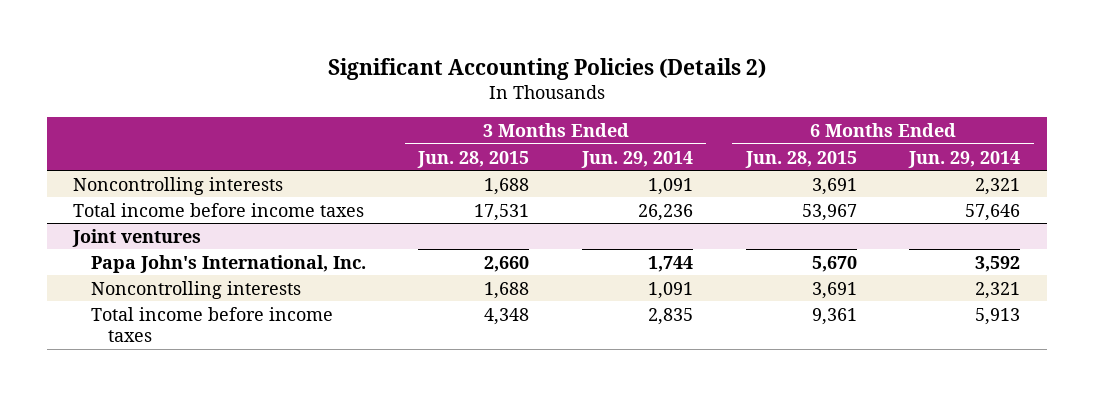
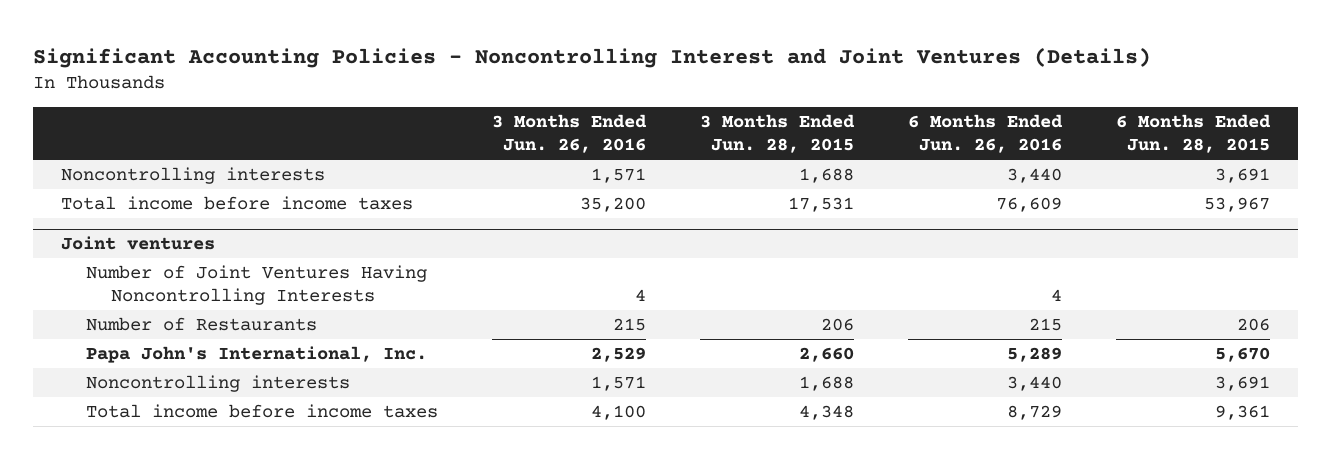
[327,57,766,80] Significant Accounting Policies (Details 2) -> [33,46,1152,68] Significant Accounting Policies - Noncontrolling Interest and Joint Ventures (Details)
[580,150,693,168] Jun. 29, 2014 -> none
[908,150,1021,168] Jun. 29, 2014 -> none
none -> [491,114,647,153] 3 Months Ended Jun. 26, 2016
none -> [908,114,1064,153] 6 Months Ended Jun. 26, 2016
none -> [85,265,427,305] Number of Joint Ventures Having Noncontrolling Interests
none -> [85,317,317,332] Number of Restaurants

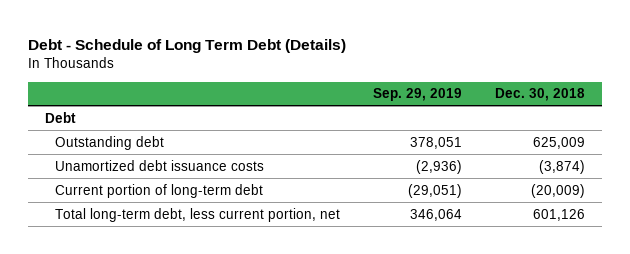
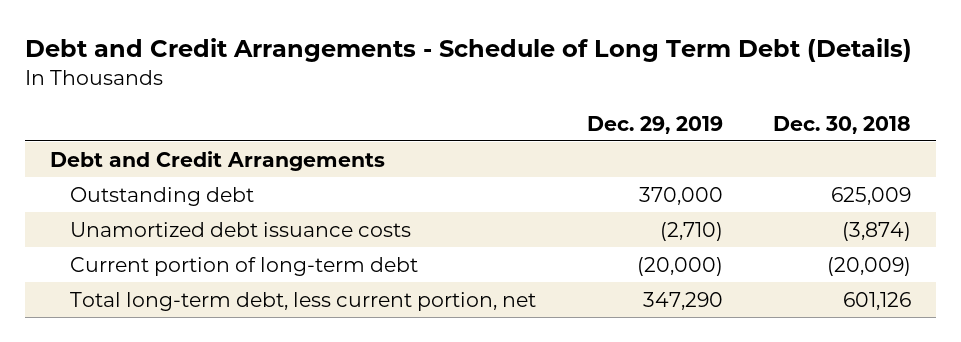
[28,38,347,53] Debt - Schedule of Long Term Debt (Details) -> [24,38,912,63] Debt and Credit Arrangements - Schedule of Long Term Debt (Details)
[373,88,463,102] Sep. 29, 2019 -> none
none -> [586,115,723,134] Dec. 29, 2019
[45,111,77,123] Debt -> [50,150,386,171] Debt and Credit Arrangements

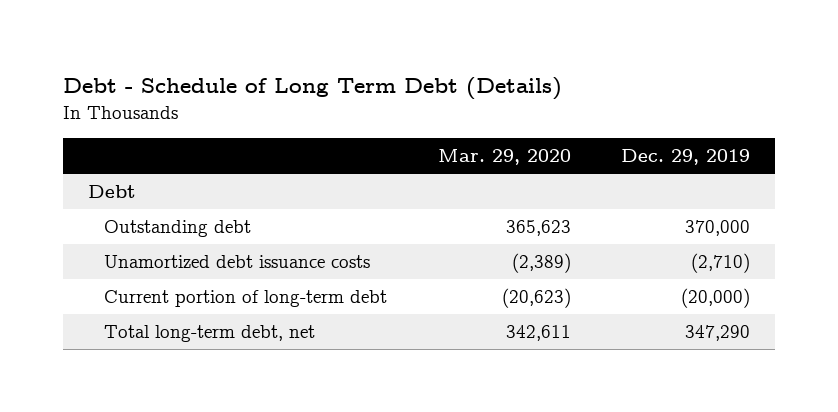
[24,38,912,63] Debt and Credit Arrangements - Schedule of Long Term Debt (Details) -> [62,76,562,100] Debt - Schedule of Long Term Debt (Details)
[772,115,911,134] Dec. 30, 2018 -> none
none -> [437,149,571,166] Mar. 29, 2020
[50,150,386,171] Debt and Credit Arrangements -> [87,185,136,199] Debt
[70,291,537,311] Total long-term debt, less current portion, net -> [104,325,316,343] Total long-term debt, net

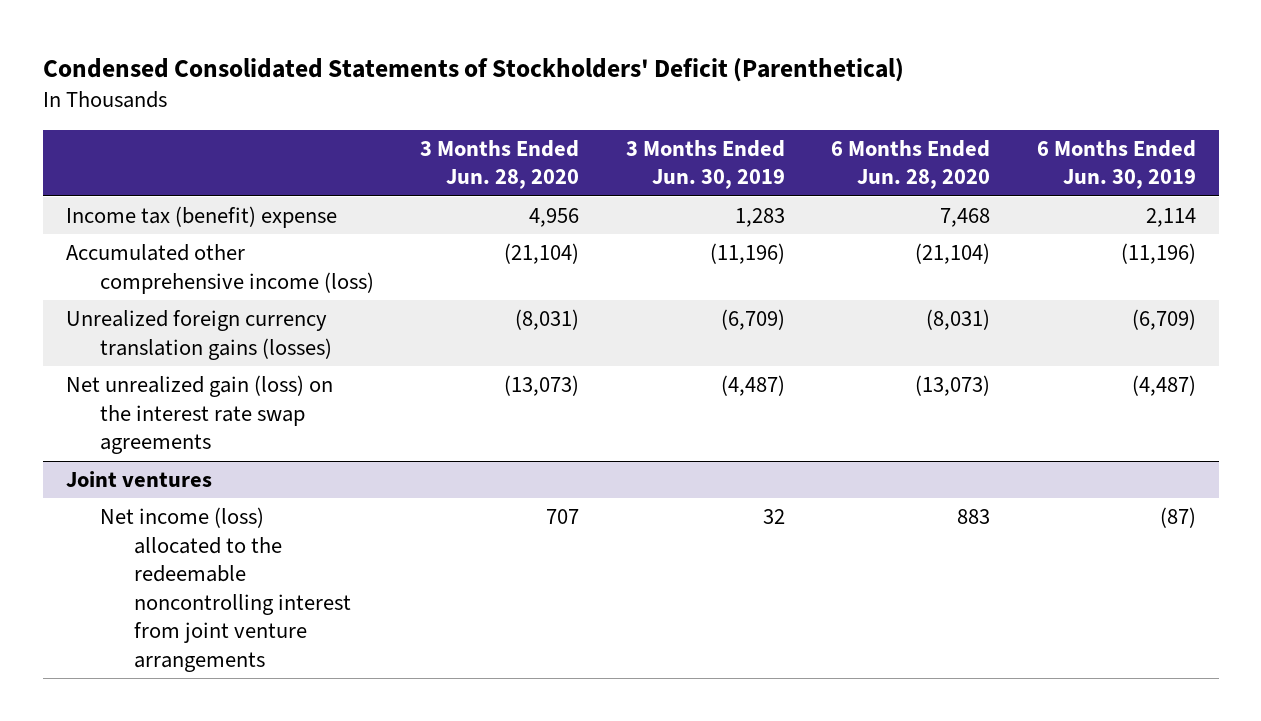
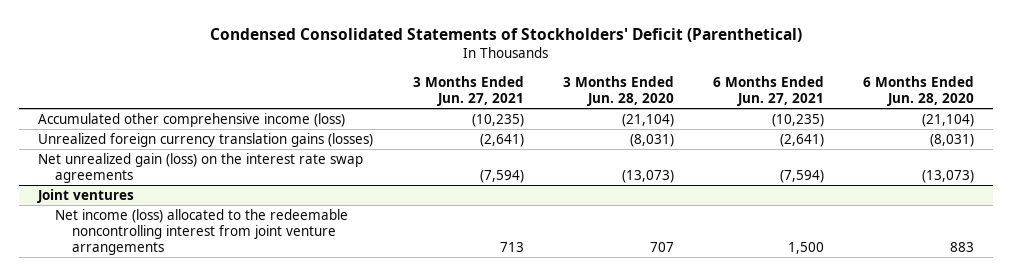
[625,139,785,190] 3 Months Ended Jun. 30, 2019 -> none
[1036,139,1196,190] 6 Months Ended Jun. 30, 2019 -> none
none -> [412,75,524,107] 3 Months Ended Jun. 27, 2021
none -> [712,75,824,107] 6 Months Ended Jun. 27, 2021
[65,206,337,229] Income tax (benefit) expense -> none

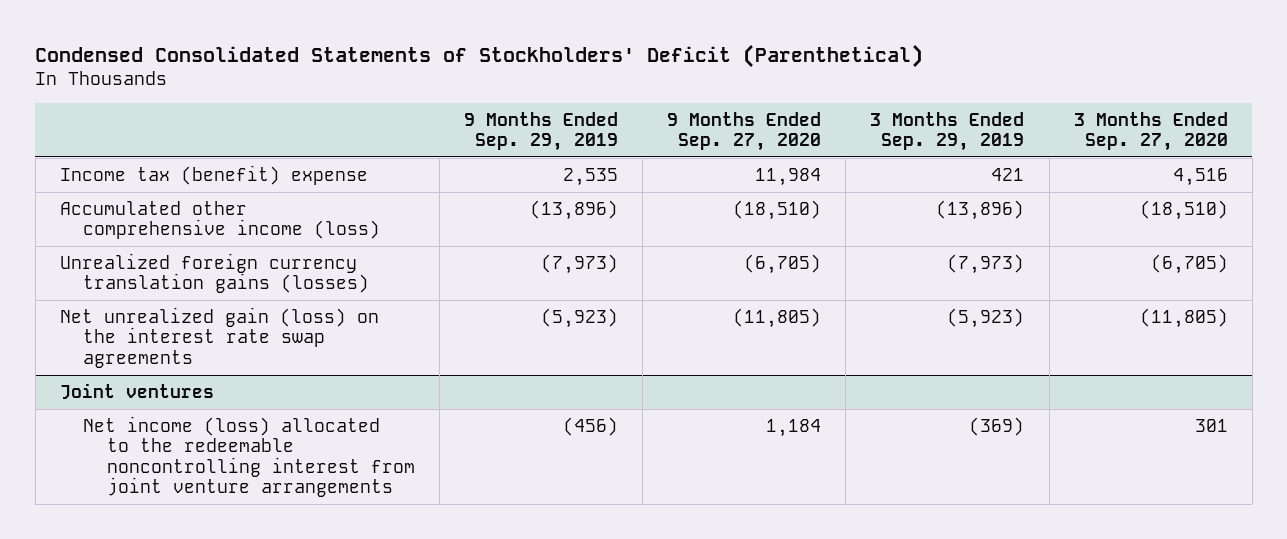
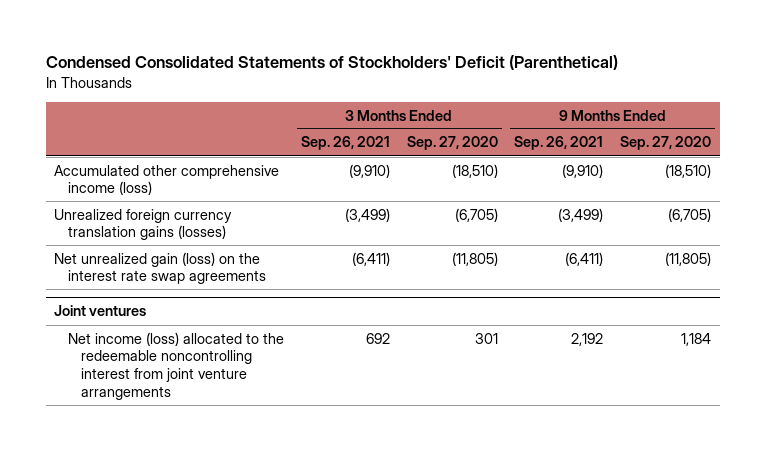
[464,111,619,151] 9 Months Ended Sep. 29, 2019 -> none
[870,111,1025,151] 3 Months Ended Sep. 29, 2019 -> none
none -> [300,136,390,151] Sep. 26, 2021
none -> [514,136,604,151] Sep. 26, 2021
[59,165,368,186] Income tax (benefit) expense -> none

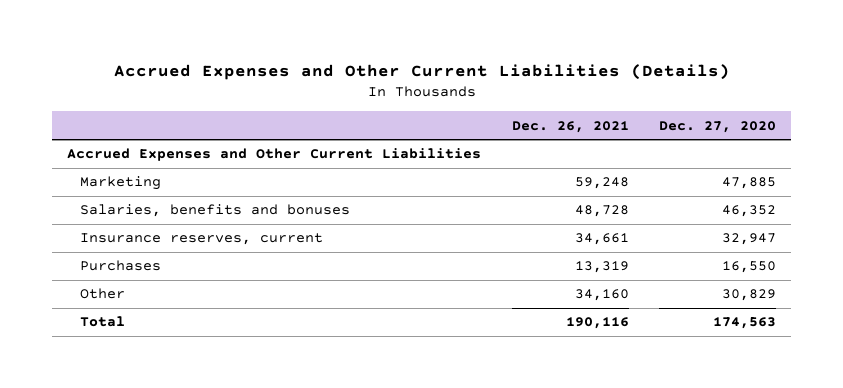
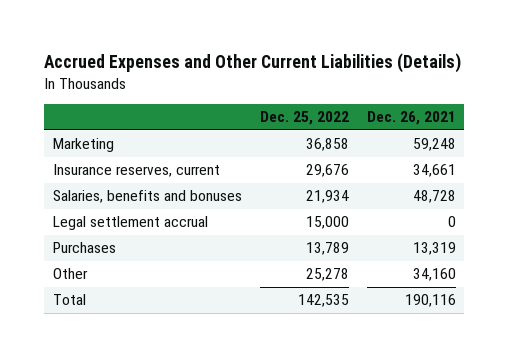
[659,120,777,133] Dec. 27, 2020 -> none
none -> [259,111,349,126] Dec. 25, 2022
[67,148,482,162] Accrued Expenses and Other Current Liabilities -> none
[79,204,350,218] Salaries, benefits and bonuses -> [53,190,243,204] Salaries, benefits and bonuses
none -> [53,216,209,231] Legal settlement accrual

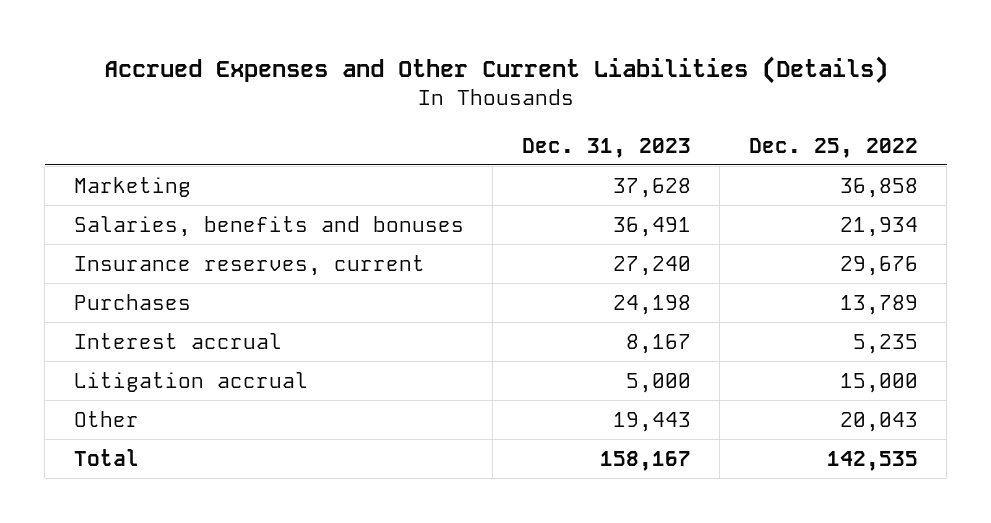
[366,111,456,126] Dec. 26, 2021 -> none
none -> [521,137,691,158] Dec. 31, 2023
[53,216,209,231] Legal settlement accrual -> none
[53,164,221,178] Insurance reserves, current -> [73,254,425,276] Insurance reserves, current
none -> [73,332,282,349] Interest accrual
none -> [73,371,308,392] Litigation accrual
[305,268,349,282] 25,278 -> [839,411,918,432] 20,043

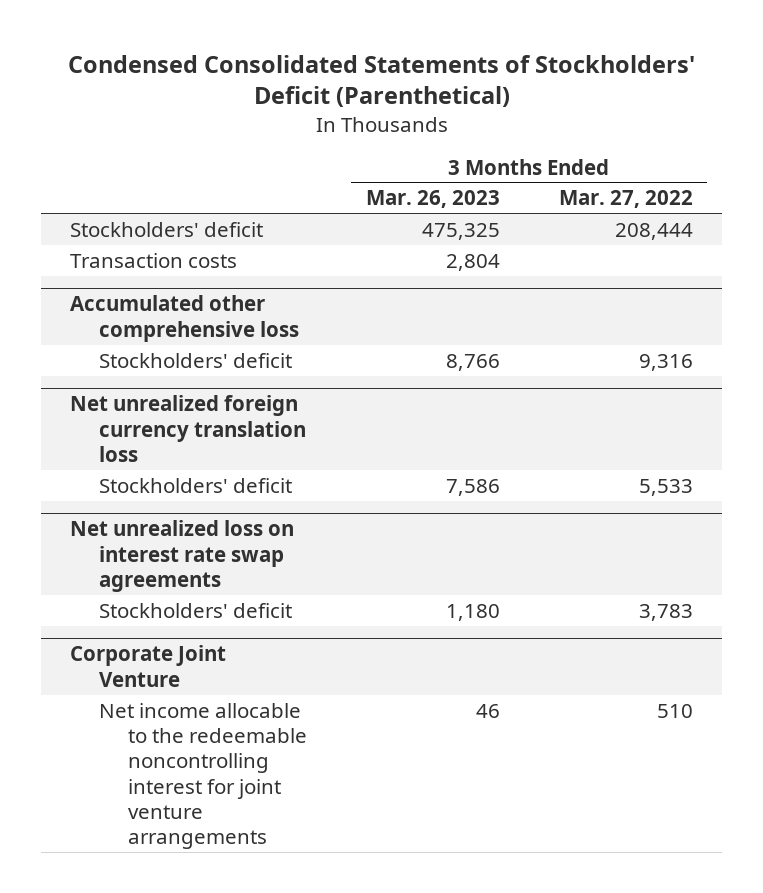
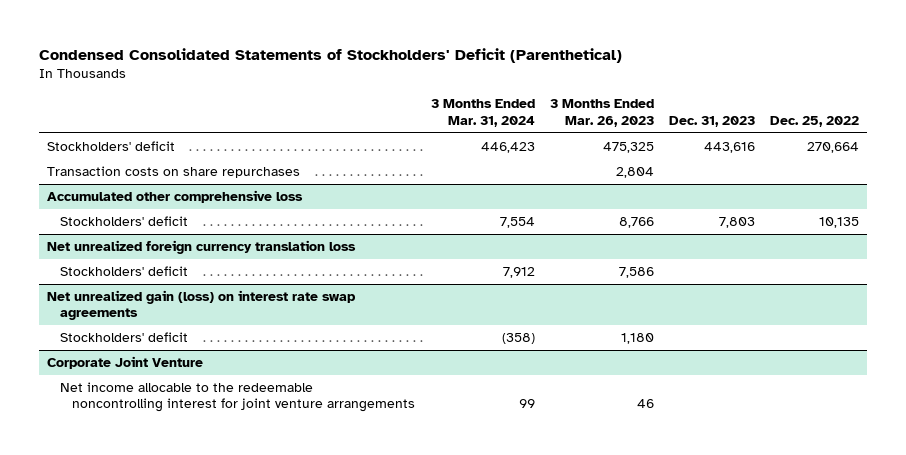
[558,190,693,209] Mar. 27, 2022 -> none
none -> [430,99,535,127] 3 Months Ended Mar. 31, 2024
none -> [668,115,755,127] Dec. 31, 2023
none -> [770,115,860,127] Dec. 25, 2022
[70,252,238,268] Transaction costs -> [46,166,300,179] Transaction costs on share repurchases
[70,520,295,592] Net unrealized loss on interest rate swap agreements -> [46,290,356,321] Net unrealized gain (loss) on interest rate swap agreements

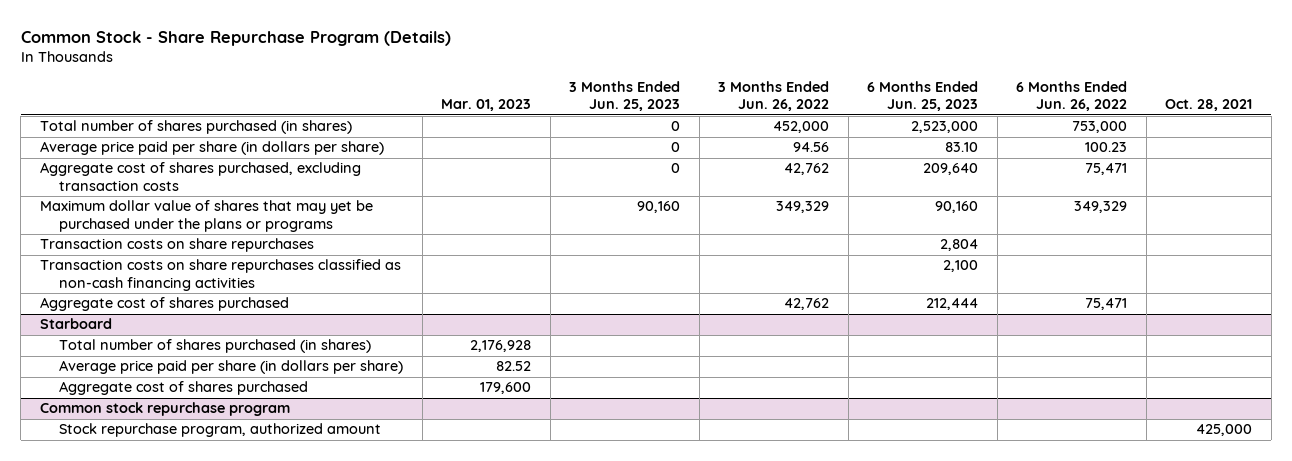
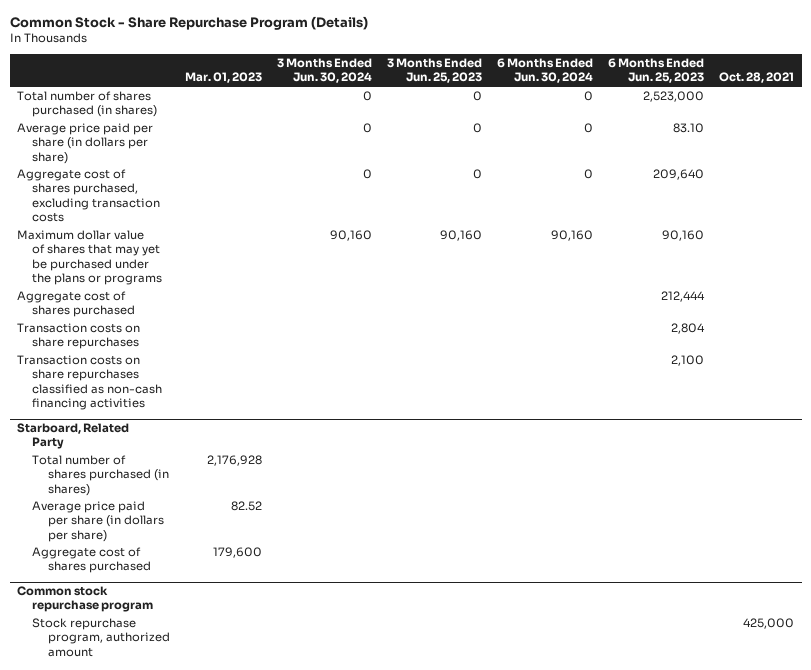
[718,80,830,112] 3 Months Ended Jun. 26, 2022 -> none
[1016,80,1128,112] 6 Months Ended Jun. 26, 2022 -> none
none -> [276,58,372,84] 3 Months Ended Jun. 30, 2024
none -> [497,58,594,84] 6 Months Ended Jun. 30, 2024
[39,297,289,312] Aggregate cost of shares purchased -> [17,291,136,318] Aggregate cost of shares purchased
[39,318,112,330] Starboard -> none
none -> [17,423,130,450] Starboard, Related Party

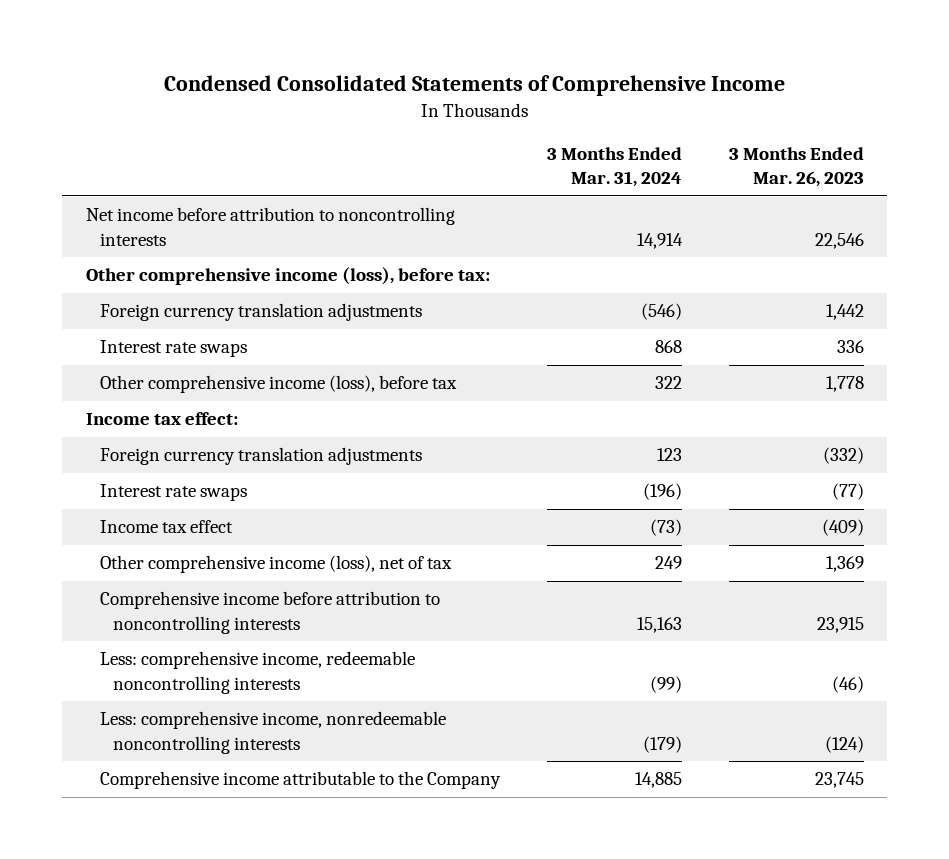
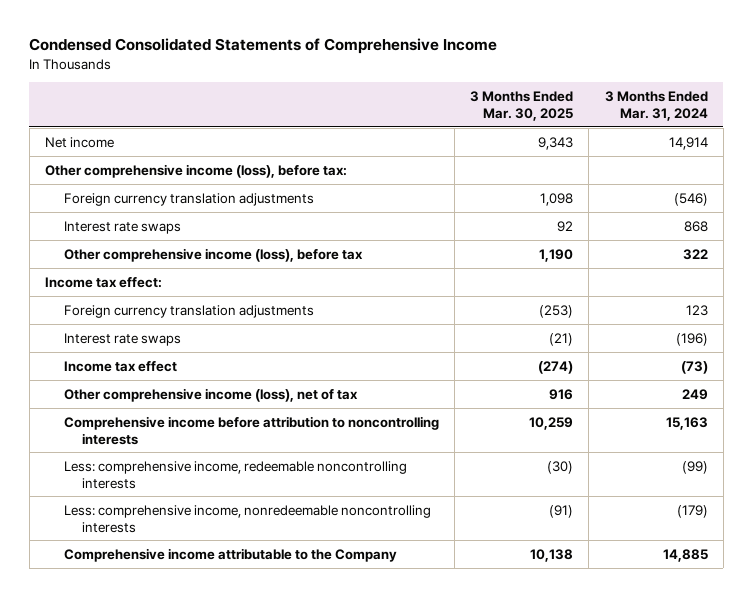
[728,147,864,188] 3 Months Ended Mar. 26, 2023 -> none
none -> [470,90,574,121] 3 Months Ended Mar. 30, 2025
[85,207,455,246] Net income before attribution to noncontrolling interests -> [44,136,114,148] Net income

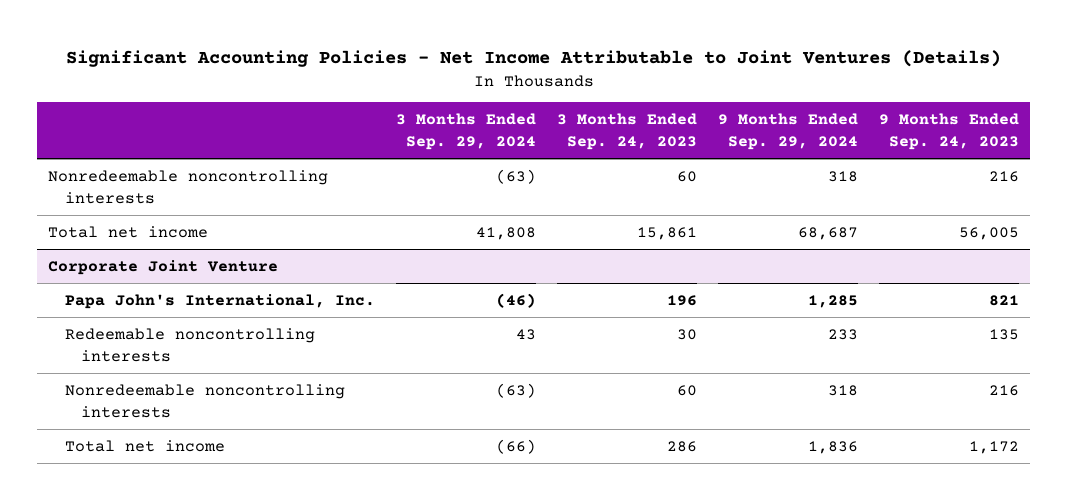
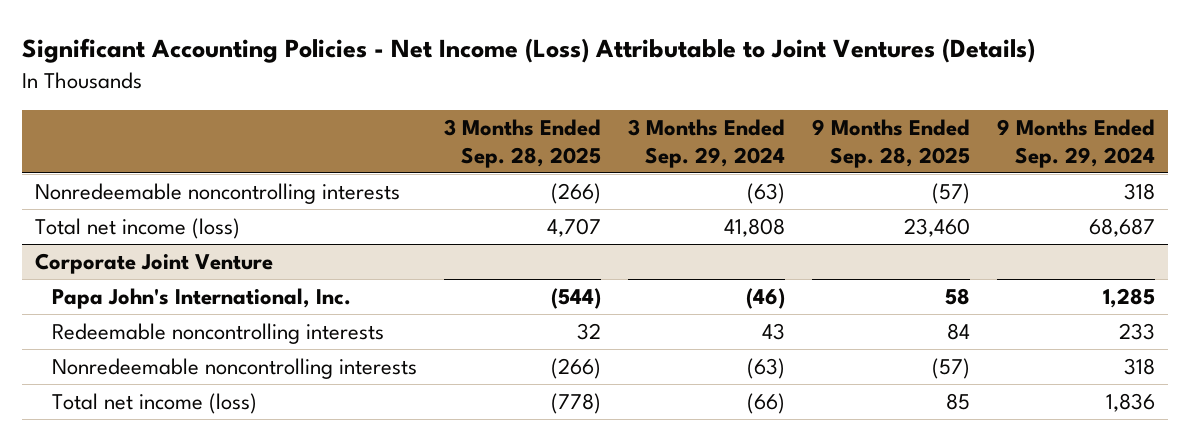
[65,50,1001,68] Significant Accounting Policies - Net Income Attributable to Joint Ventures (Details) -> [21,37,1035,63] Significant Accounting Policies - Net Income (Loss) Attributable to Joint Ventures (Details)
[556,113,697,150] 3 Months Ended Sep. 24, 2023 -> none
[879,113,1020,150] 9 Months Ended Sep. 24, 2023 -> none
none -> [443,119,601,168] 3 Months Ended Sep. 28, 2025
none -> [811,119,970,168] 9 Months Ended Sep. 28, 2025
[48,226,209,239] Total net income -> [35,218,241,240] Total net income (loss)
[64,440,225,453] Total net income -> [51,393,257,415] Total net income (loss)

